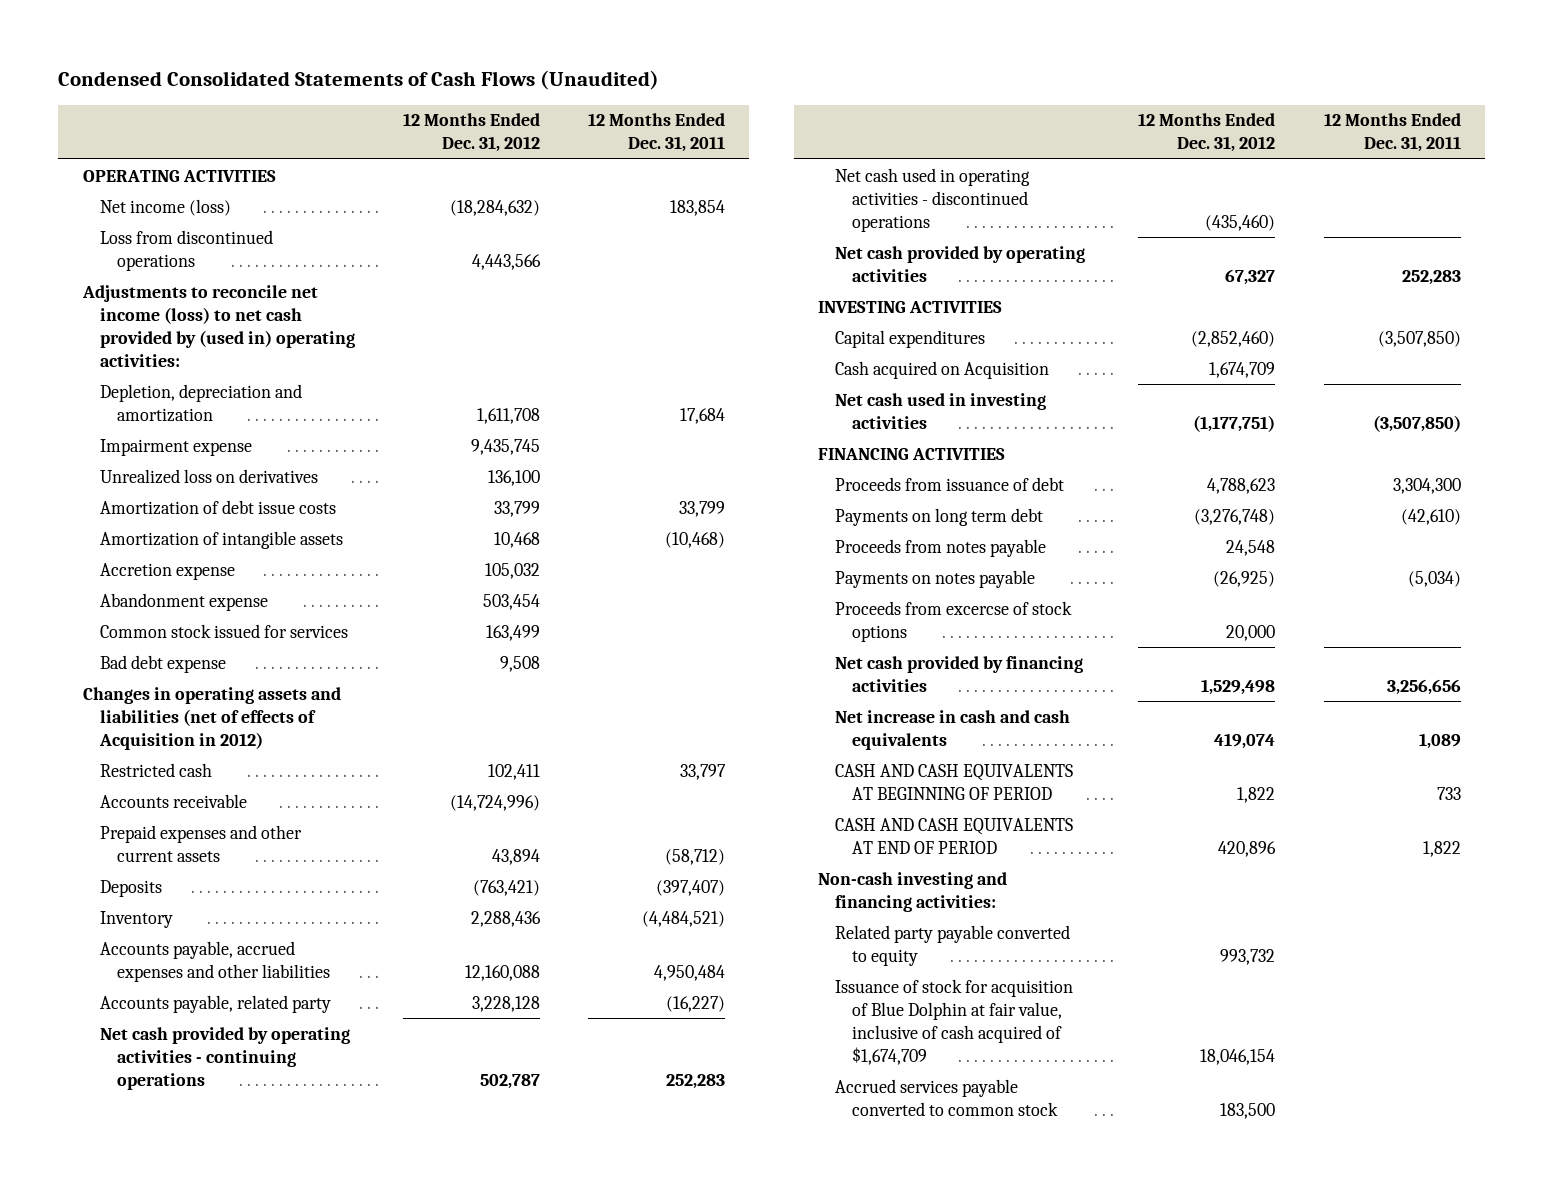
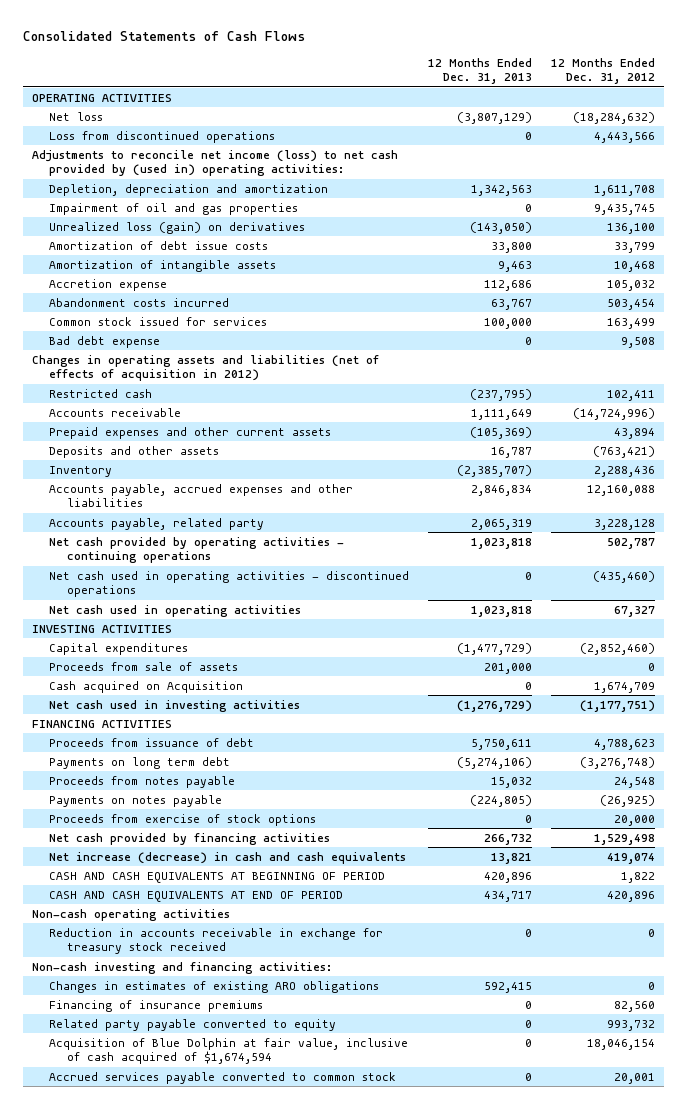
[58,70,660,91] Condensed Consolidated Statements of Cash Flows (Unaudited) -> [22,31,305,42] Consolidated Statements of Cash Flows
[587,113,725,153] 12 Months Ended Dec. 31, 2011 -> none
none -> [428,57,533,85] 12 Months Ended Dec. 31, 2013
[99,198,231,216] Net income (loss) -> [49,111,104,121] Net loss
[99,438,252,456] Impairment expense -> [49,202,299,215] Impairment of oil and gas properties
[99,468,318,484] Unrealized loss on derivatives -> [49,221,306,234] Unrealized loss (gain) on derivatives
[99,592,268,611] Abandonment expense -> [49,297,230,307] Abandonment costs incurred
[82,686,341,750] Changes in operating assets and liabilities (net of effects of Acquisition in 2012) -> [31,354,379,382] Changes in operating assets and liabilities (net of effects of acquisition in 2012)
[99,879,162,897] Deposits -> [49,445,220,458] Deposits and other assets
[835,245,1086,282] Net cash provided by operating activities -> [49,604,302,617] Net cash used in operating activities
none -> [49,661,239,671] Proceeds from sale of assets
[835,600,1073,642] Proceeds from excercse of stock options -> [49,813,317,826] Proceeds from exercise of stock options
[835,709,1071,750] Net increase in cash and cash equivalents -> [49,851,407,864] Net increase (decrease) in cash and cash equivalents
none -> [31,908,230,921] Non-cash operating activities
none -> [49,927,384,955] Reduction in accounts receivable in exchange for treasury stock received
none -> [49,980,380,993] Changes in estimates of existing ARO obligations
none -> [49,999,264,1012] Financing of insurance premiums
[835,978,1074,1065] Issuance of stock for acquisition of Blue Dolphin at fair value, inclusive of cash acquired of $1,674,709 -> [49,1037,409,1065] Acquisition of Blue Dolphin at fair value, inclusive of cash acquired of $1,674,594
[1220,1102,1276,1119] 183,500 -> [613,1072,655,1084] 20,001

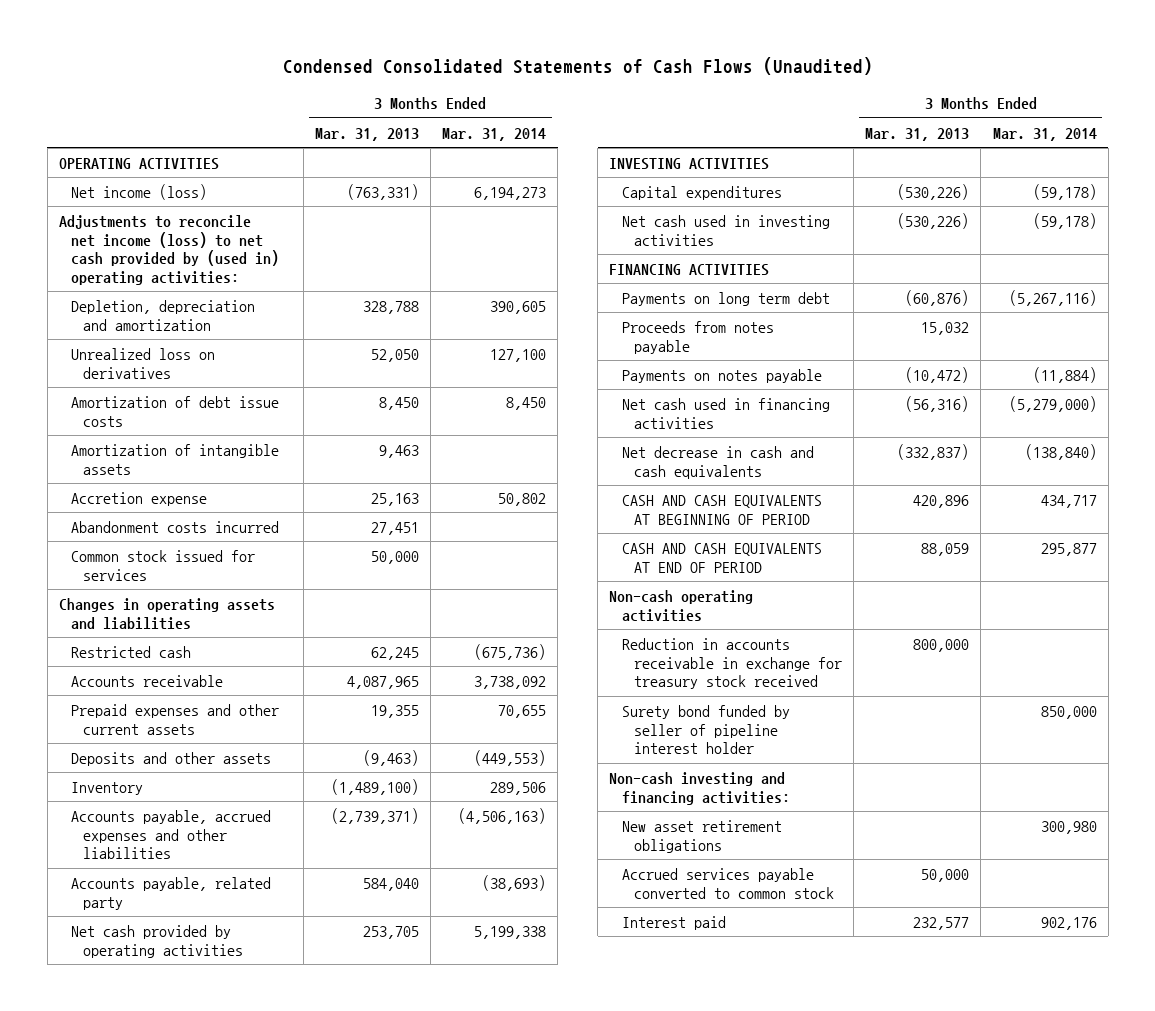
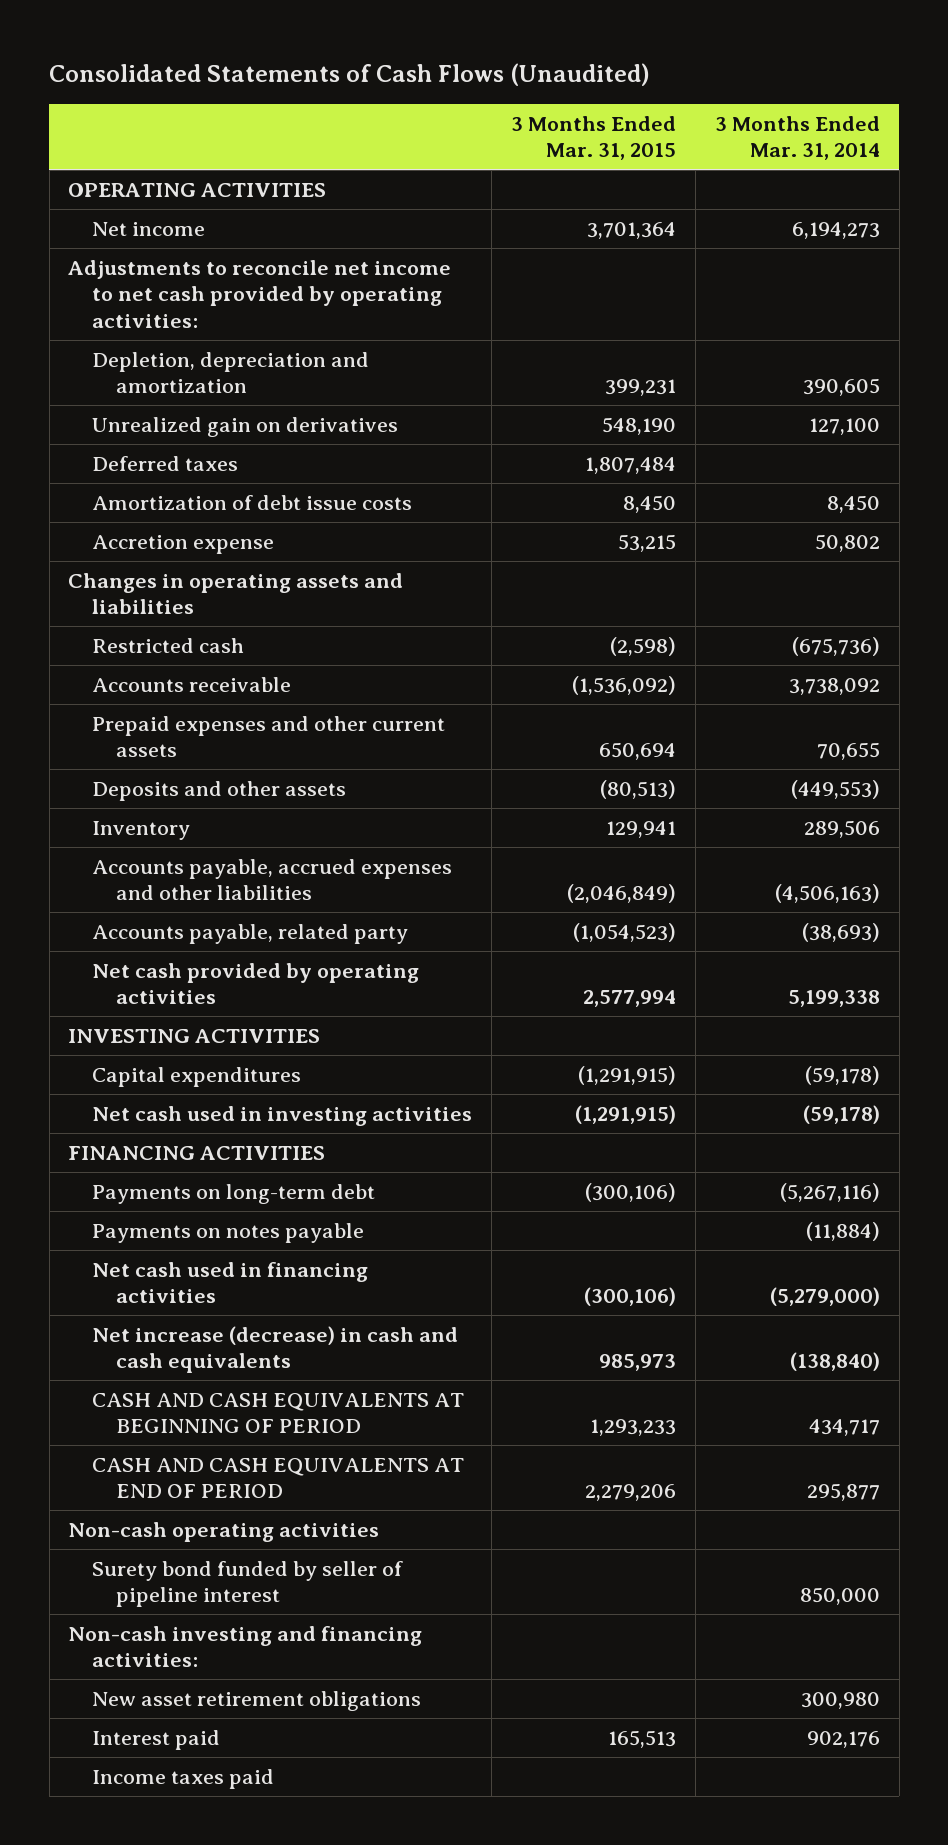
[282,57,873,76] Condensed Consolidated Statements of Cash Flows (Unaudited) -> [49,63,651,87] Consolidated Statements of Cash Flows (Unaudited)
[314,127,419,141] Mar. 31, 2013 -> none
none -> [511,115,677,161] 3 Months Ended Mar. 31, 2015
[71,183,208,200] Net income (loss) -> [92,221,206,236] Net income
[58,214,280,285] Adjustments to reconcile net income (loss) to net cash provided by (used in) operating activities: -> [68,259,452,328] Adjustments to reconcile net income to net cash provided by operating activities:
[71,347,216,379] Unrealized loss on derivatives -> [92,416,399,437] Unrealized gain on derivatives
none -> [92,455,239,471] Deferred taxes
[71,443,280,475] Amortization of intangible assets -> none
[71,520,280,533] Abandonment costs incurred -> none
[71,549,256,581] Common stock issued for services -> none
[621,320,774,354] Proceeds from notes payable -> none
[621,291,830,306] Payments on long term debt -> [92,1183,376,1204] Payments on long-term debt
[621,445,814,479] Net decrease in cash and cash equivalents -> [92,1325,459,1374] Net increase (decrease) in cash and cash equivalents
[621,637,842,690] Reduction in accounts receivable in exchange for treasury stock received -> none
[621,704,790,755] Surety bond funded by seller of pipeline interest holder -> [92,1560,404,1608] Surety bond funded by seller of pipeline interest
[621,867,834,899] Accrued services payable converted to common stock -> none
none -> [92,1768,275,1789] Income taxes paid

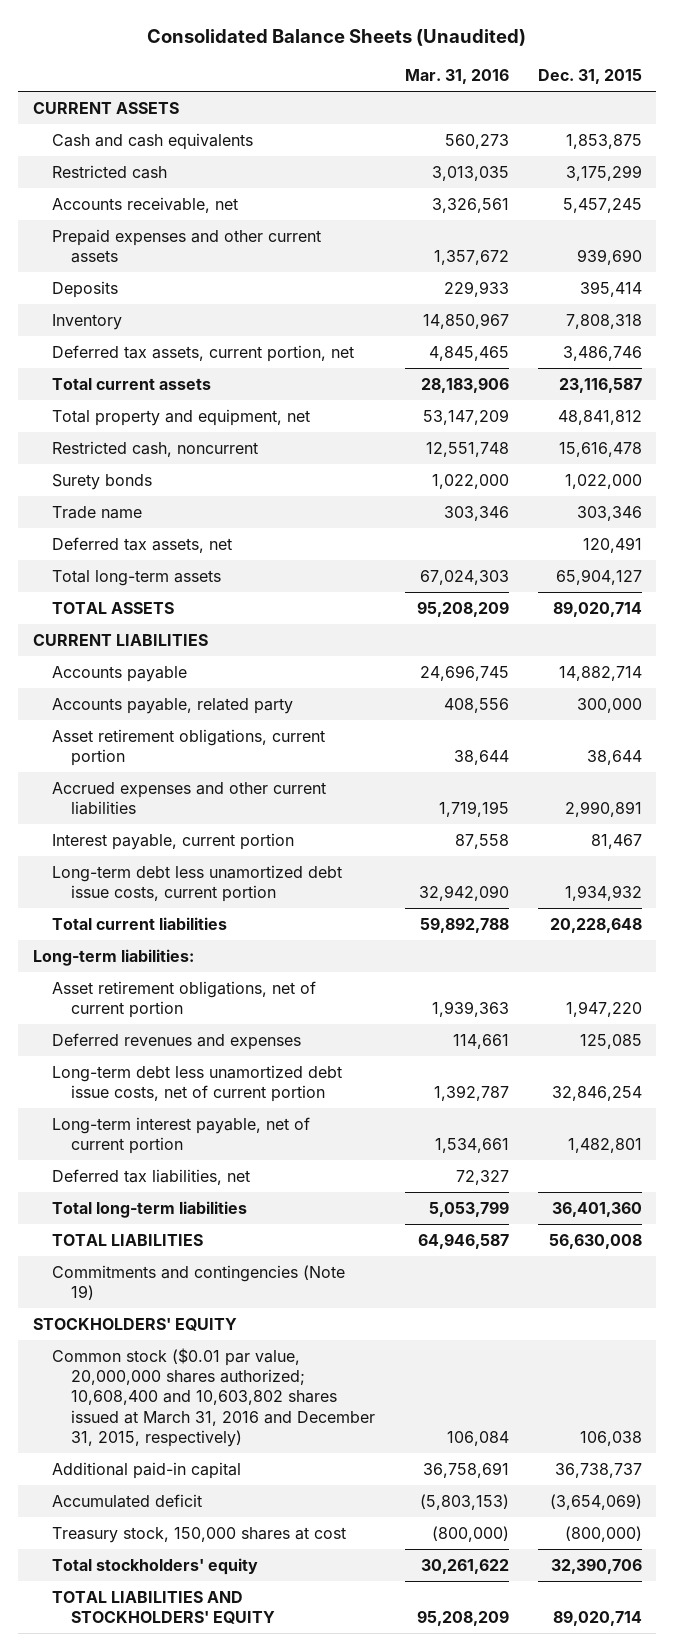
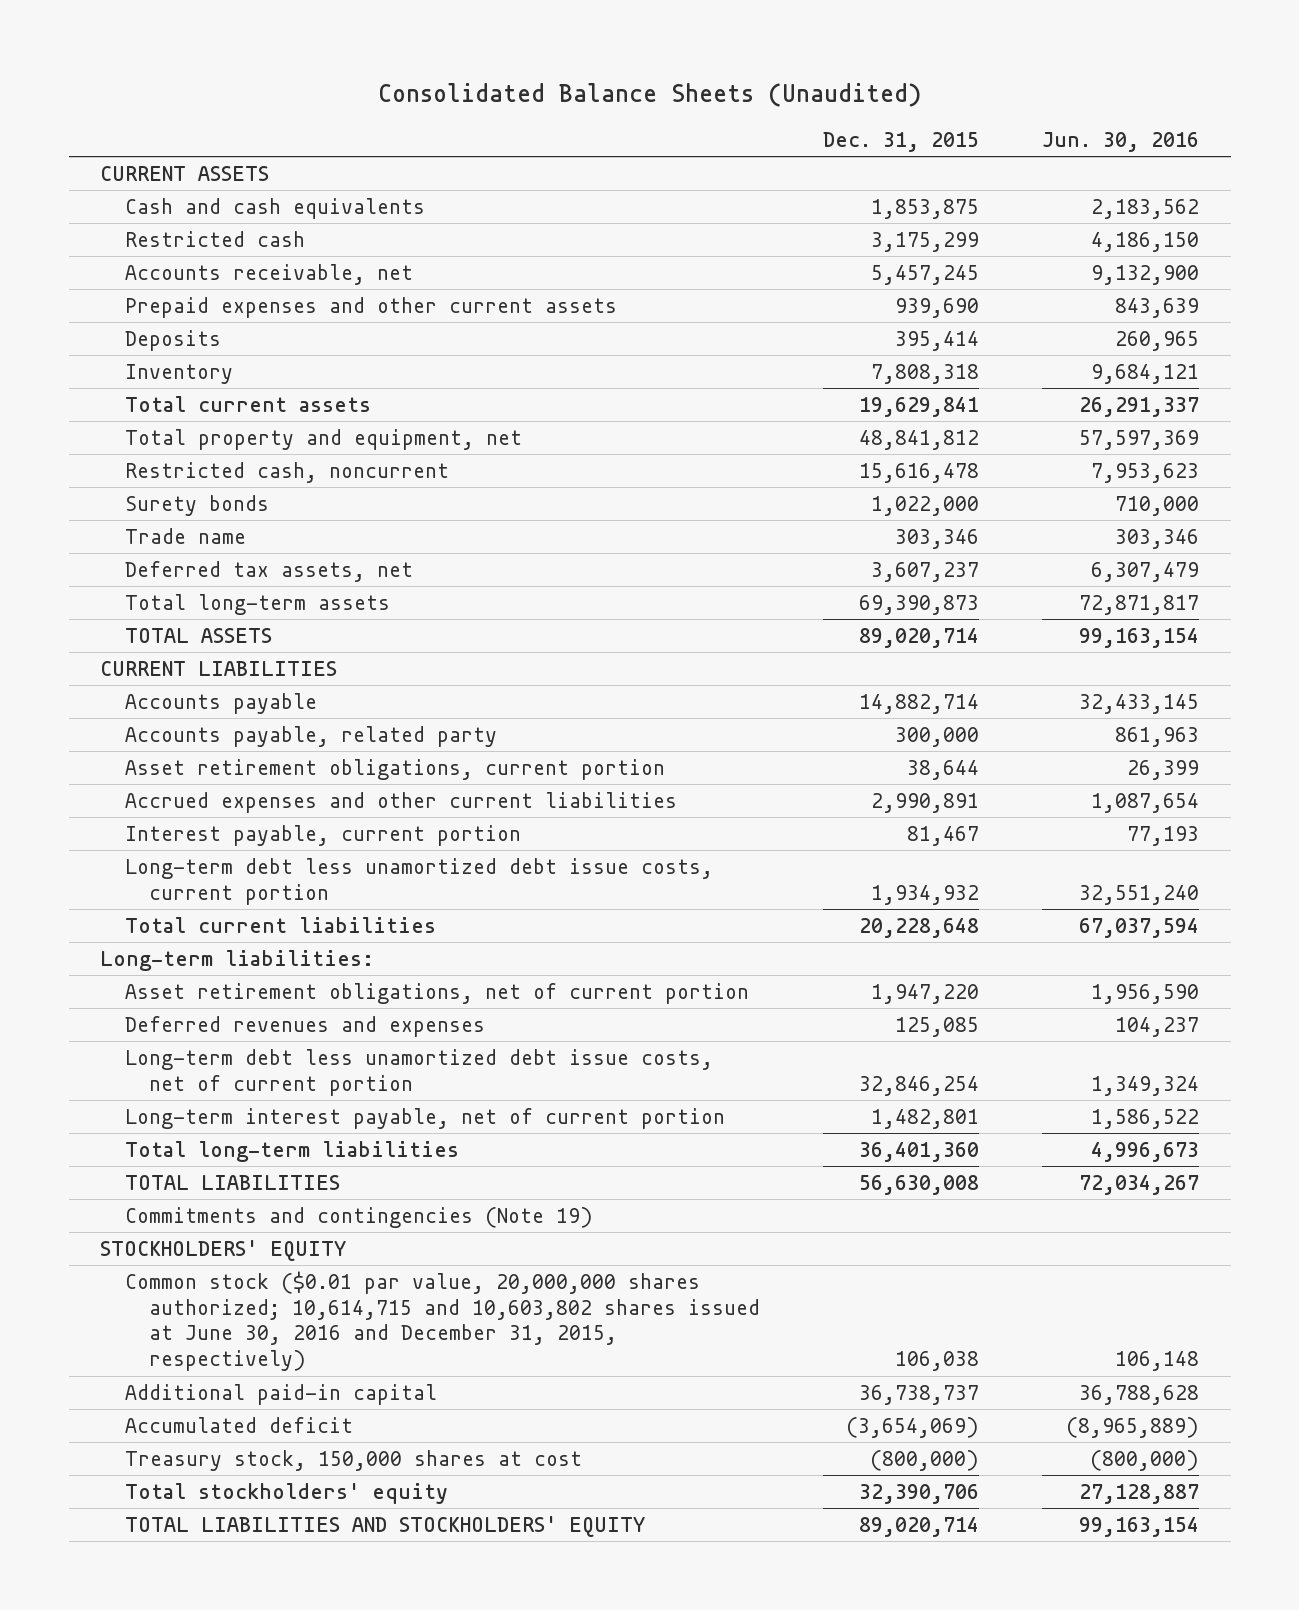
[404,68,509,84] Mar. 31, 2016 -> none
none -> [1041,131,1199,152] Jun. 30, 2016
[52,344,355,362] Deferred tax assets, current portion, net -> none
[558,377,642,393] 23,116,587 -> [858,396,979,417] 19,629,841
[582,536,642,553] 120,491 -> [870,561,979,582] 3,607,237
[555,568,642,585] 65,904,127 -> [858,594,979,615] 69,390,873
[52,1168,251,1185] Deferred tax liabilities, net -> none
[52,1347,376,1447] Common stock ($0.01 par value, 20,000,000 shares authorized; 10,608,400 and 10,603,802 shares issued at March 31, 2016 and December 31, 2015, respectively) -> [124,1270,760,1372] Common stock ($0.01 par value, 20,000,000 shares authorized; 10,614,715 and 10,603,802 shares issued at June 30, 2016 and December 31, 2015, respectively)

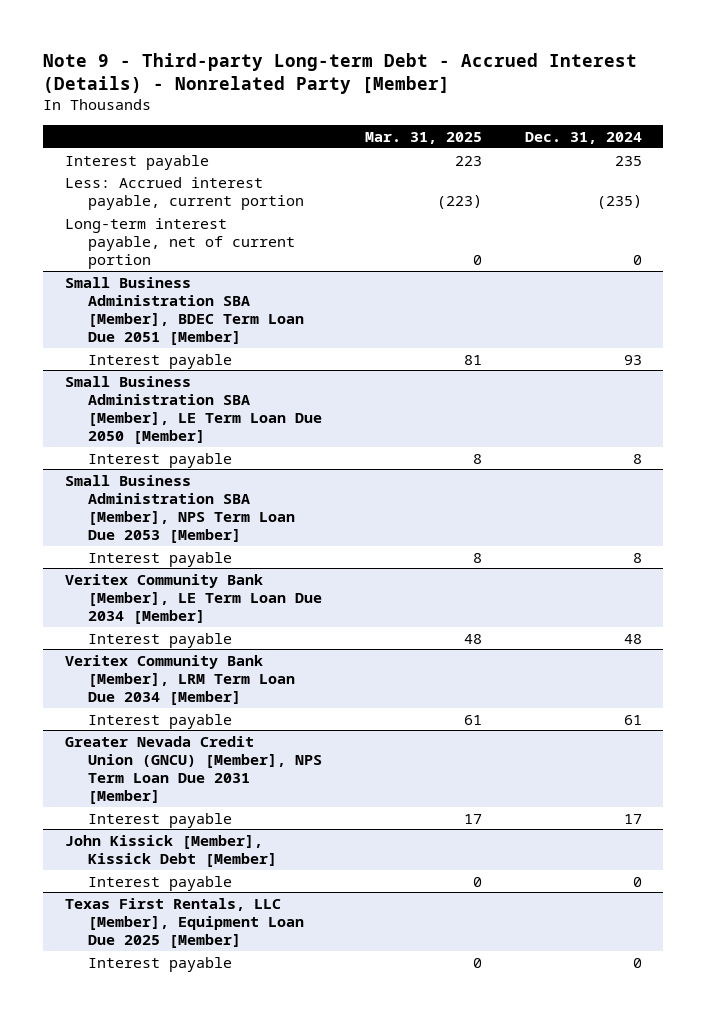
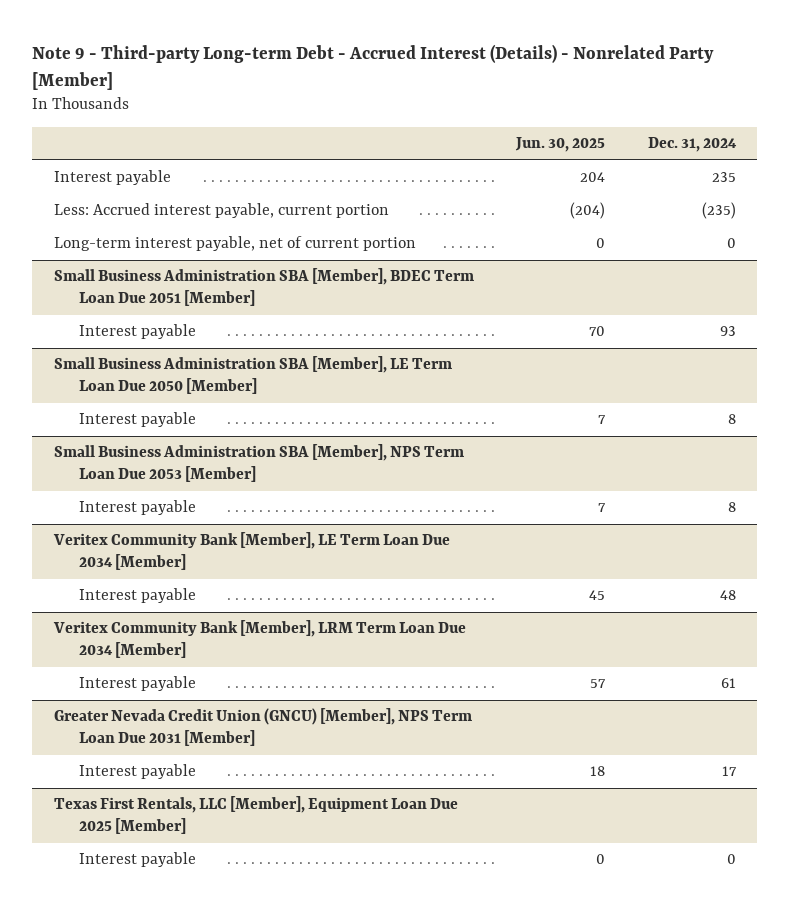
[365,131,483,144] Mar. 31, 2025 -> none
none -> [515,137,606,153] Jun. 30, 2025
[64,834,278,867] John Kissick [Member], Kissick Debt [Member] -> none
[88,875,233,891] Interest payable -> none

